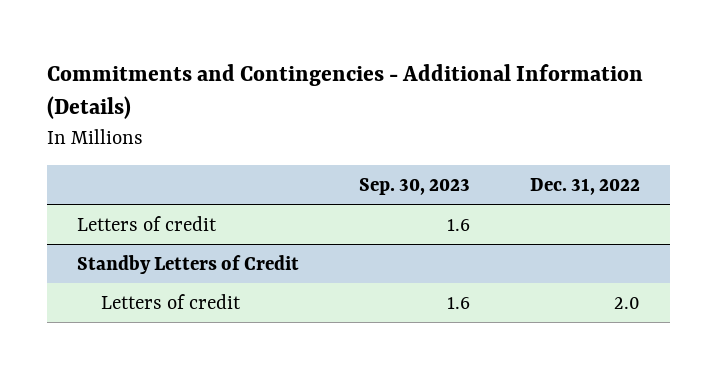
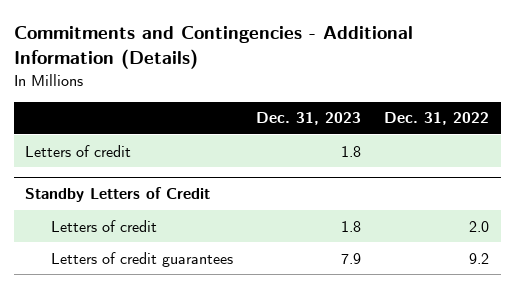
[358,177,470,195] Sep. 30, 2023 -> none
none -> [256,112,362,126] Dec. 31, 2023
none -> [51,251,234,267] Letters of credit guarantees

